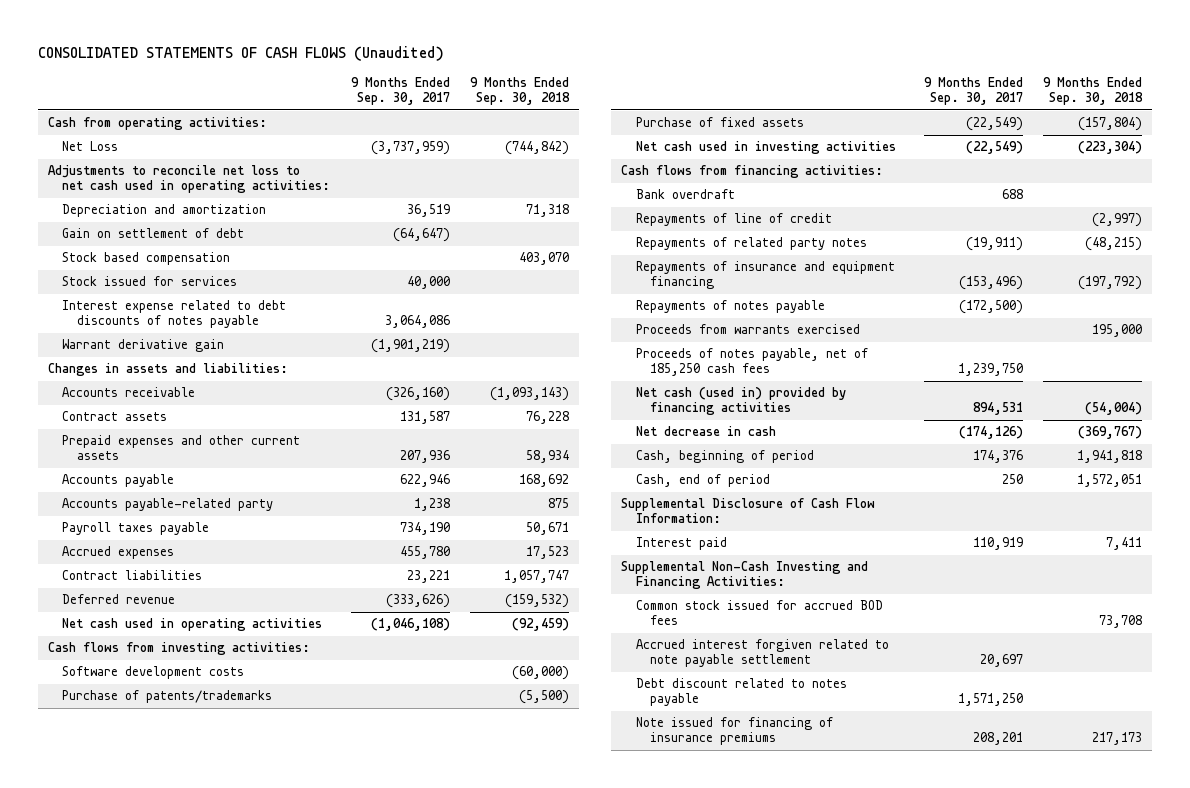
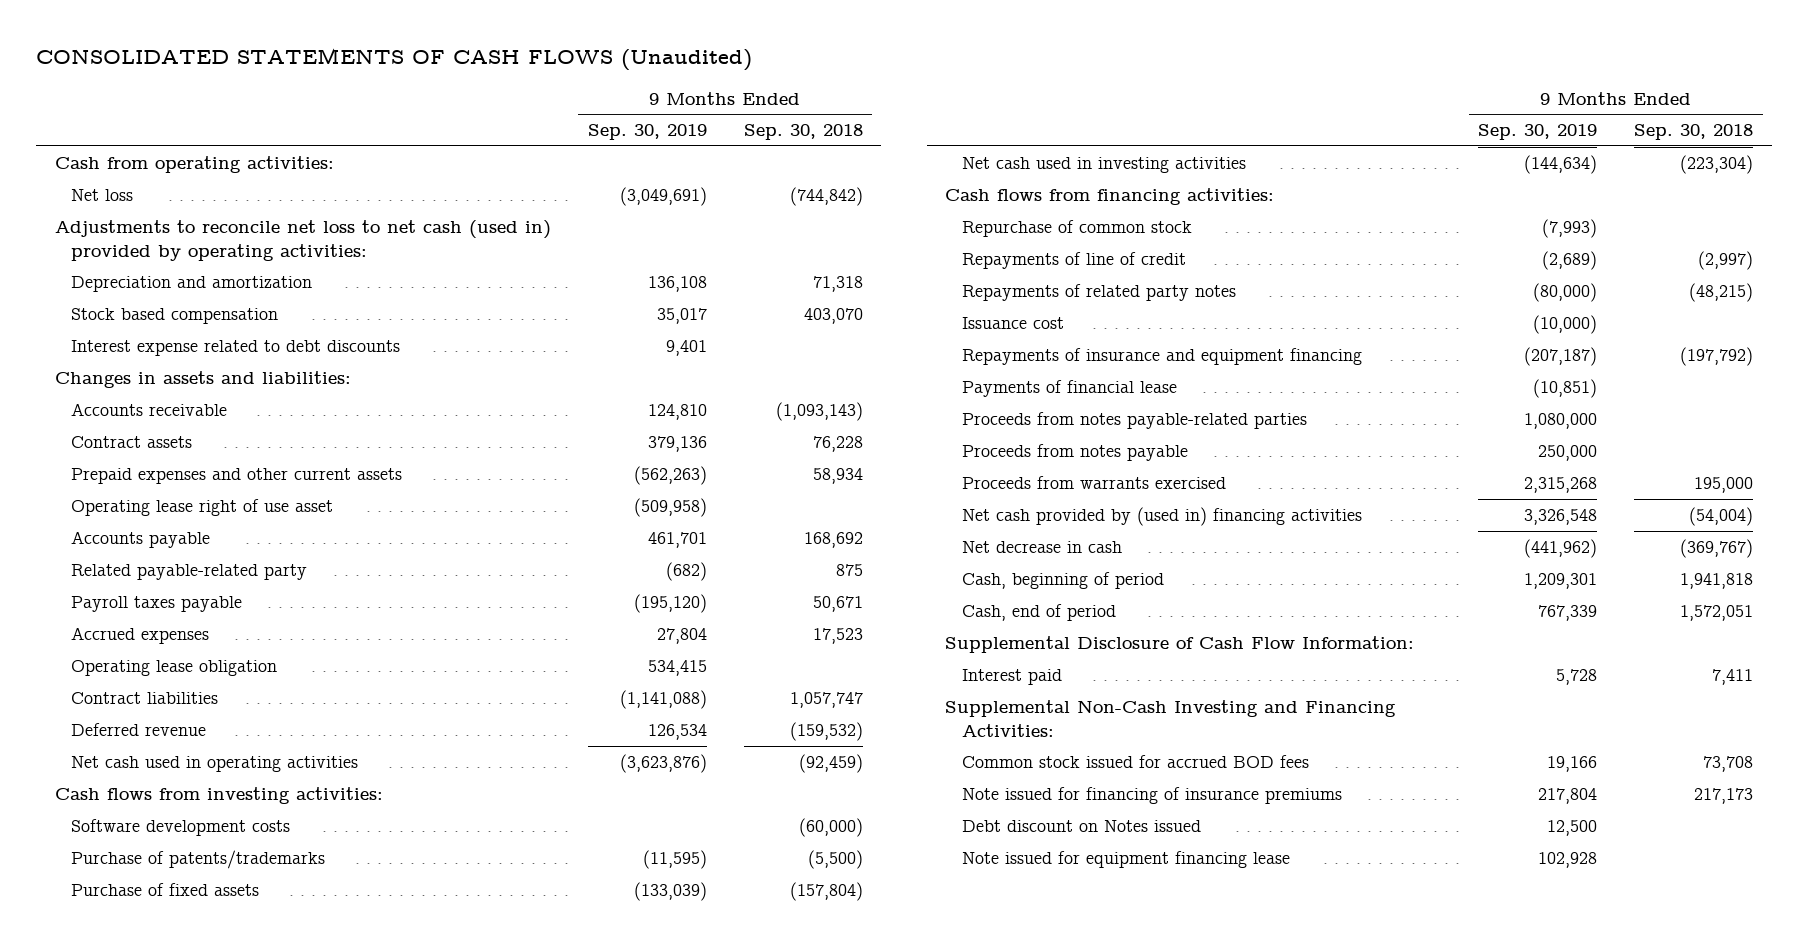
[350,77,450,106] 9 Months Ended Sep. 30, 2017 -> none
none -> [587,124,707,141] Sep. 30, 2019
[62,141,119,152] Net Loss -> [71,189,134,202] Net loss
[48,165,331,194] Adjustments to reconcile net loss to net cash used in operating activities: -> [54,220,551,261] Adjustments to reconcile net loss to net cash (used in) provided by operating activities:
[62,228,245,239] Gain on settlement of debt -> none
[62,276,238,287] Stock issued for services -> none
[62,339,225,353] Warrant derivative gain -> none
[62,300,287,329] Interest expense related to debt discounts of notes payable -> [71,340,401,357] Interest expense related to debt discounts
none -> [71,499,334,517] Operating lease right of use asset
[62,498,274,512] Accounts payable-related party -> [71,564,308,581] Related payable-related party
none -> [71,660,278,677] Operating lease obligation
[635,189,735,200] Bank overdraft -> none
none -> [961,220,1192,238] Repurchase of common stock
none -> [961,317,1064,330] Issuance cost
[635,300,825,314] Repayments of notes payable -> none
none -> [961,380,1177,398] Payments of financial lease
none -> [961,412,1307,430] Proceeds from notes payable-related parties
none -> [961,444,1188,462] Proceeds from notes payable
[635,348,868,377] Proceeds of notes payable, net of 185,250 cash fees -> none
[635,387,846,416] Net cash (used in) provided by financing activities -> [961,507,1362,527] Net cash provided by (used in) financing activities
[635,639,889,668] Accrued interest forgiven related to note payable settlement -> none
[635,678,847,707] Debt discount related to notes payable -> none
none -> [961,820,1201,833] Debt discount on Notes issued
none -> [961,851,1290,869] Note issued for equipment financing lease

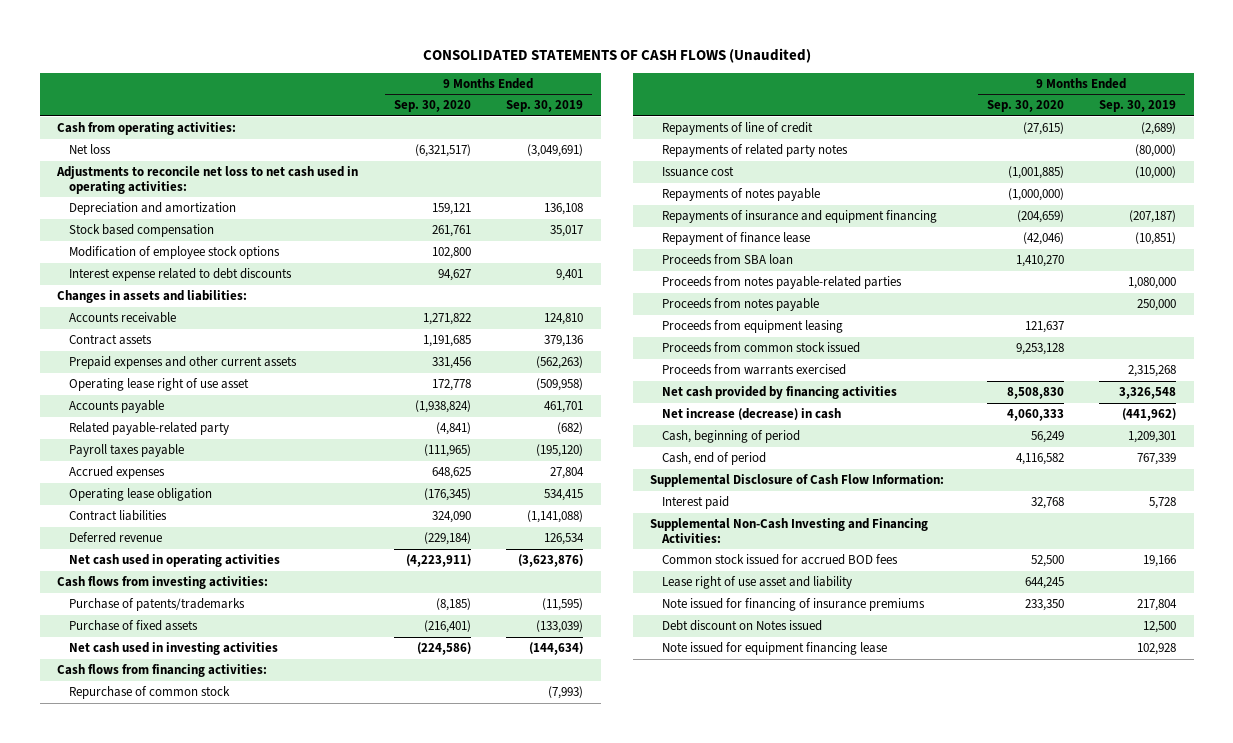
[743,124,863,141] Sep. 30, 2018 -> none
none -> [393,100,471,113] Sep. 30, 2020
[54,220,551,261] Adjustments to reconcile net loss to net cash (used in) provided by operating activities: -> [56,166,359,194] Adjustments to reconcile net loss to net cash used in operating activities:
none -> [68,246,280,260] Modification of employee stock options
[71,819,291,837] Software development costs -> none
none -> [661,188,820,202] Repayments of notes payable
[961,380,1177,398] Payments of financial lease -> [661,232,810,246] Repayment of finance lease
none -> [661,254,793,266] Proceeds from SBA loan
none -> [661,320,843,334] Proceeds from equipment leasing
none -> [661,342,860,354] Proceeds from common stock issued
[961,507,1362,527] Net cash provided by (used in) financing activities -> [661,386,897,400] Net cash provided by financing activities
[961,541,1122,554] Net decrease in cash -> [661,408,841,421] Net increase (decrease) in cash
none -> [661,576,852,590] Lease right of use asset and liability

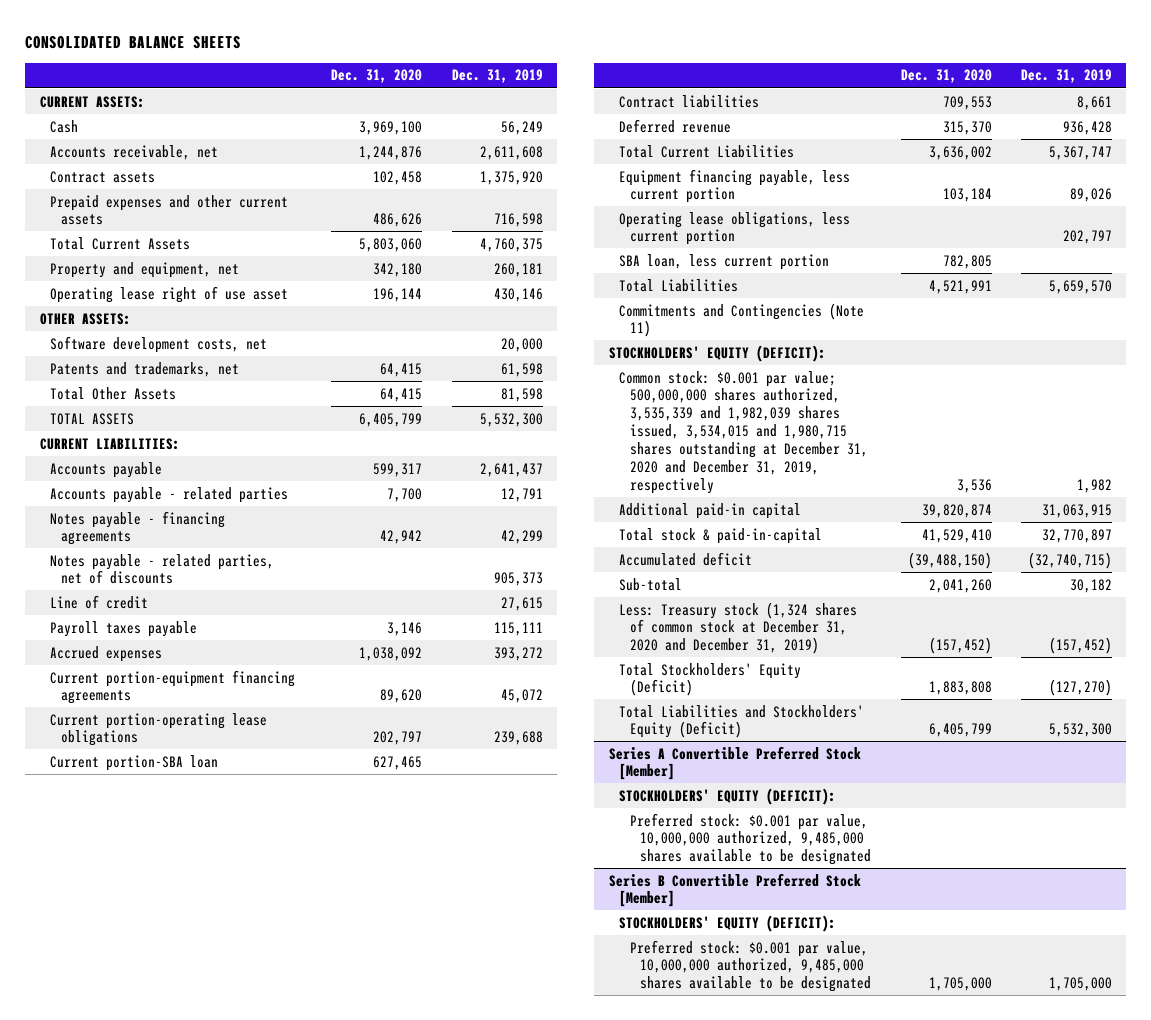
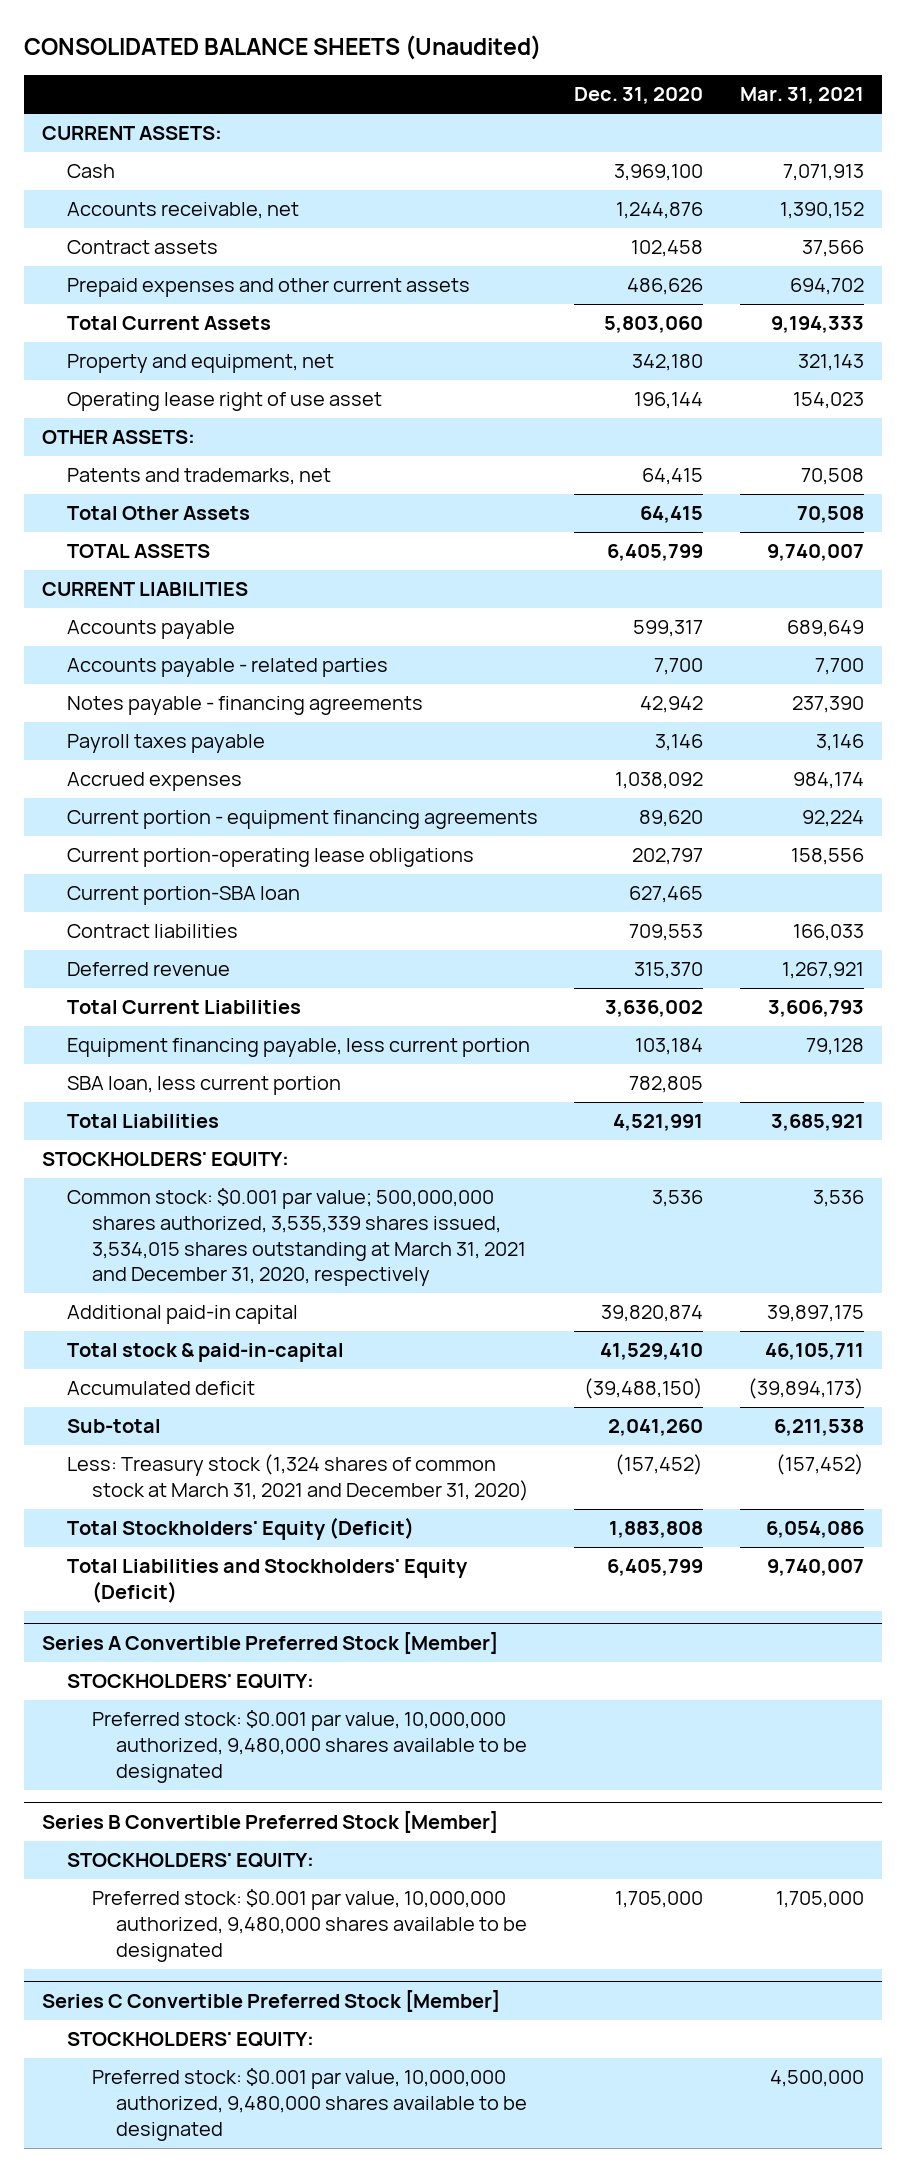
[25,36,242,50] CONSOLIDATED BALANCE SHEETS -> [24,34,542,60] CONSOLIDATED BALANCE SHEETS (Unaudited)
[451,69,543,84] Dec. 31, 2019 -> none
none -> [739,87,864,105] Mar. 31, 2021
[50,335,268,353] Software development costs, net -> none
[39,437,180,450] CURRENT LIABILITIES: -> [42,582,249,597] CURRENT LIABILITIES
[50,553,275,585] Notes payable - related parties, net of discounts -> none
[50,594,149,609] Line of credit -> none
[50,669,296,705] Current portion-equipment financing agreements -> [66,810,538,830] Current portion - equipment financing agreements
[619,211,851,246] Operating lease obligations, less current portion -> none
[619,302,865,338] Commitments and Contingencies (Note 11) -> none
[608,344,826,362] STOCKHOLDERS' EQUITY (DEFICIT): -> [42,1152,290,1168] STOCKHOLDERS' EQUITY:
[619,370,868,494] Common stock: $0.001 par value; 500,000,000 shares authorized, 3,535,339 and 1,982,039 shares issued, 3,534,015 and 1,980,715 shares outstanding at December 31, 2020 and December 31, 2019, respectively -> [66,1188,526,1287] Common stock: $0.001 par value; 500,000,000 shares authorized, 3,535,339 shares issued, 3,534,015 shares outstanding at March 31, 2021 and December 31, 2020, respectively
[619,601,858,655] Less: Treasury stock (1,324 shares of common stock at December 31, 2020 and December 31, 2019) -> [66,1454,529,1502] Less: Treasury stock (1,324 shares of common stock at March 31, 2021 and December 31, 2020)
[619,787,837,805] STOCKHOLDERS' EQUITY (DEFICIT): -> [66,1674,314,1690] STOCKHOLDERS' EQUITY:
[629,812,872,866] Preferred stock: $0.001 par value, 10,000,000 authorized, 9,485,000 shares available to be designated -> [91,1710,528,1783] Preferred stock: $0.001 par value, 10,000,000 authorized, 9,480,000 shares available to be designated
[619,914,837,932] STOCKHOLDERS' EQUITY (DEFICIT): -> [66,1853,314,1869] STOCKHOLDERS' EQUITY:
[629,939,872,993] Preferred stock: $0.001 par value, 10,000,000 authorized, 9,485,000 shares available to be designated -> [91,1889,528,1962] Preferred stock: $0.001 par value, 10,000,000 authorized, 9,480,000 shares available to be designated
none -> [42,1990,501,2013] Series C Convertible Preferred Stock [Member]
none -> [66,2032,314,2048] STOCKHOLDERS' EQUITY:
none -> [91,2068,528,2141] Preferred stock: $0.001 par value, 10,000,000 authorized, 9,480,000 shares available to be designated

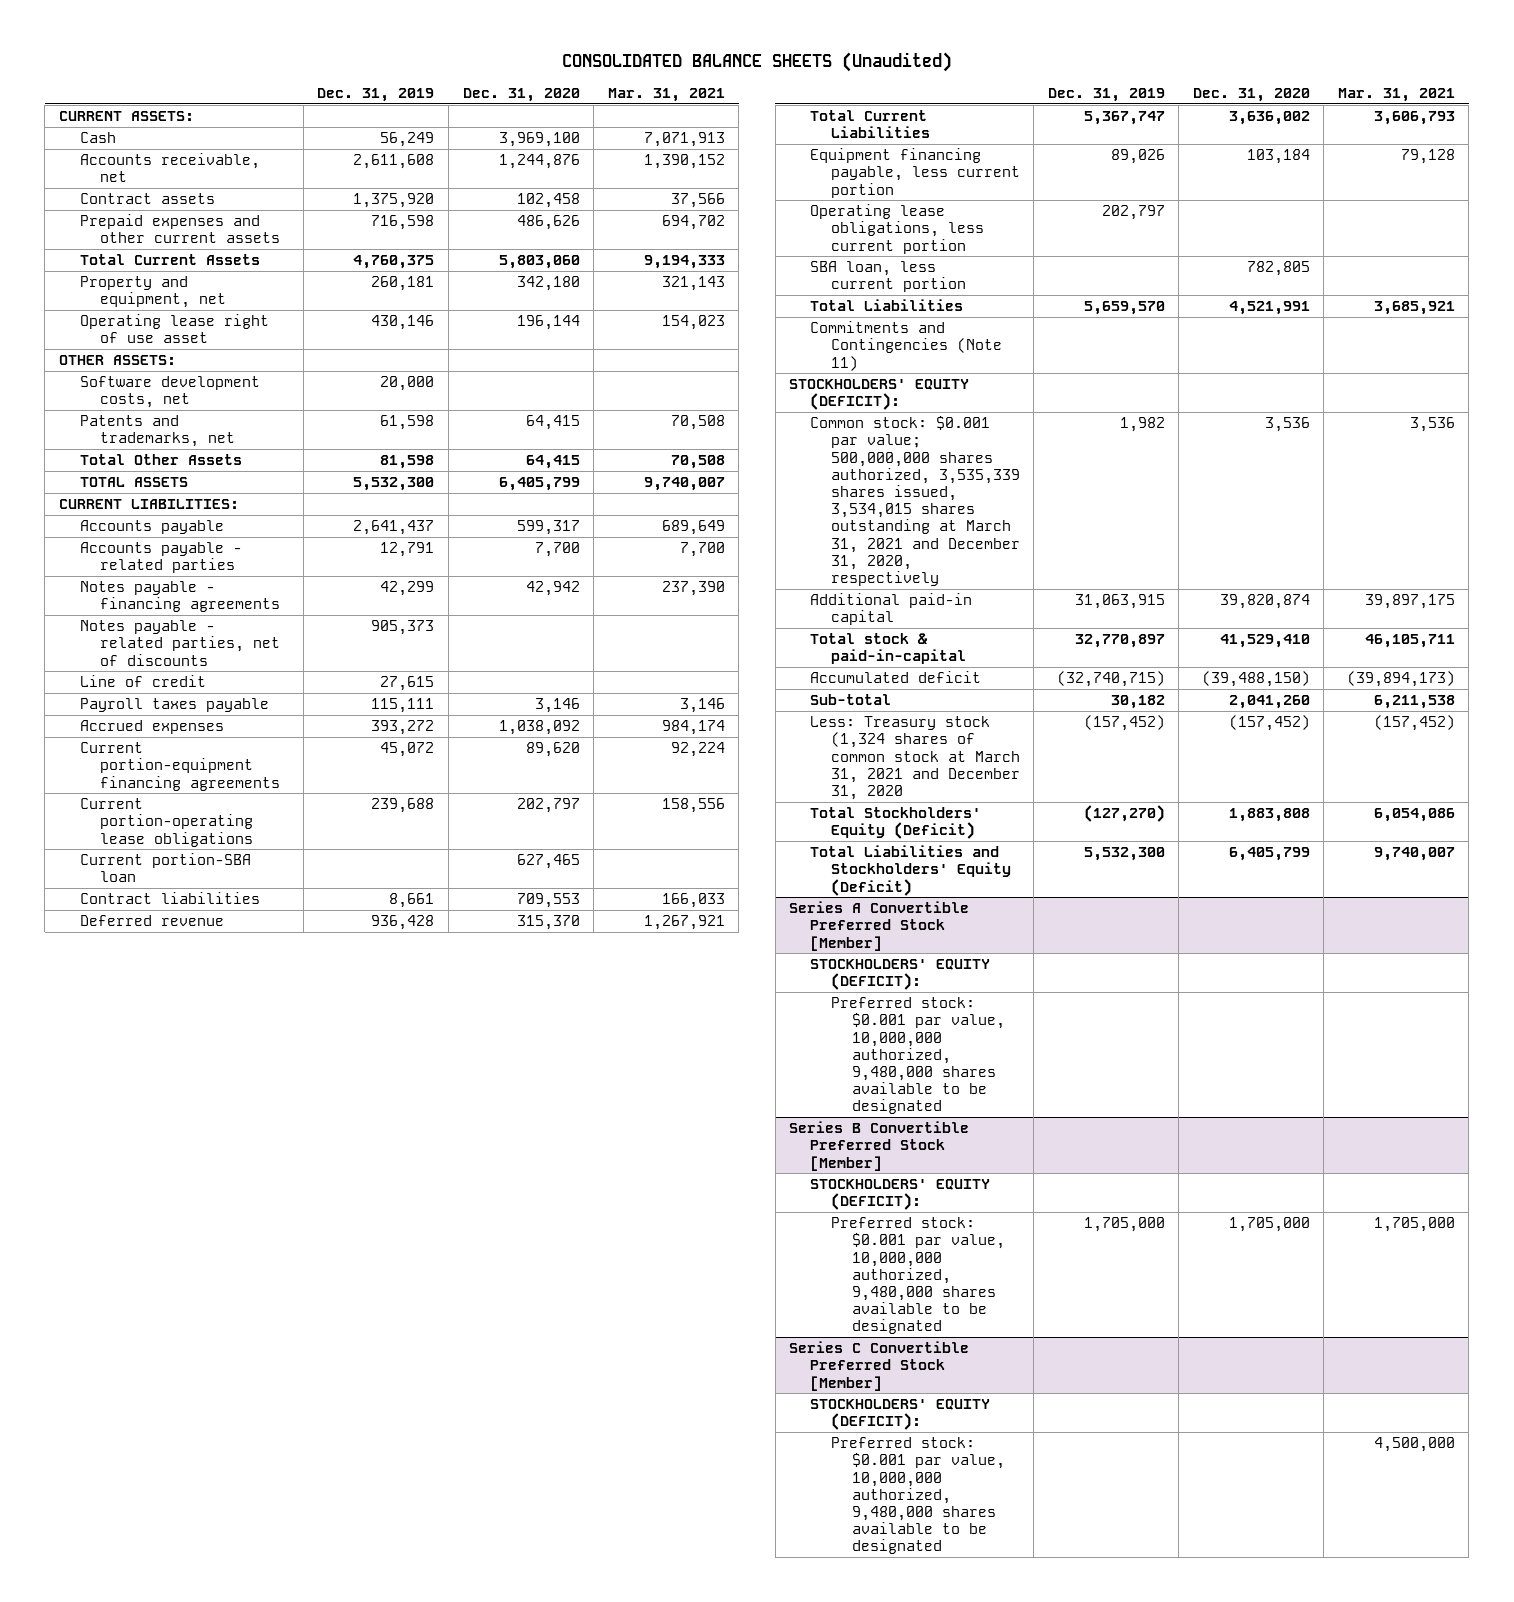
none -> [317,87,435,102] Dec. 31, 2019
none -> [79,376,260,409] Software development costs, net
[42,582,249,597] CURRENT LIABILITIES -> [58,499,239,510] CURRENT LIABILITIES:
none -> [79,620,281,666] Notes payable - related parties, net of discounts
none -> [79,675,206,688] Line of credit
[66,810,538,830] Current portion - equipment financing agreements -> [79,742,281,791] Current portion-equipment financing agreements
none -> [809,204,984,254] Operating lease obligations, less current portion
none -> [809,321,1002,371] Commitments and Contingencies (Note 11)
[42,1152,290,1168] STOCKHOLDERS' EQUITY: -> [789,379,970,411] STOCKHOLDERS' EQUITY (DEFICIT):
[66,1454,529,1502] Less: Treasury stock (1,324 shares of common stock at March 31, 2021 and December 31, 2020) -> [809,716,1020,800] Less: Treasury stock (1,324 shares of common stock at March 31, 2021 and December 31, 2020
[66,1674,314,1690] STOCKHOLDERS' EQUITY: -> [809,959,990,991] STOCKHOLDERS' EQUITY (DEFICIT):
[66,1853,314,1869] STOCKHOLDERS' EQUITY: -> [809,1179,990,1211] STOCKHOLDERS' EQUITY (DEFICIT):
[66,2032,314,2048] STOCKHOLDERS' EQUITY: -> [809,1399,990,1431] STOCKHOLDERS' EQUITY (DEFICIT):

